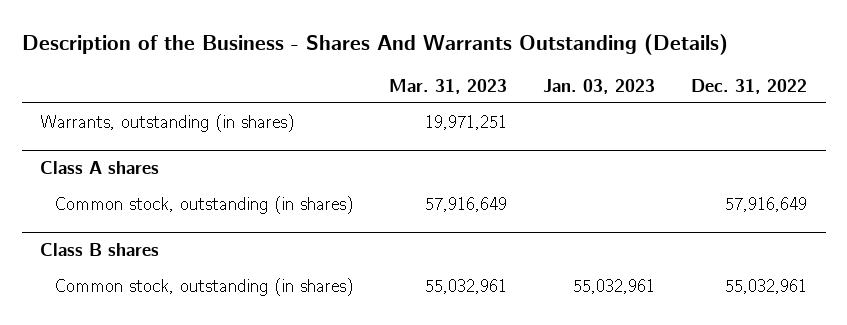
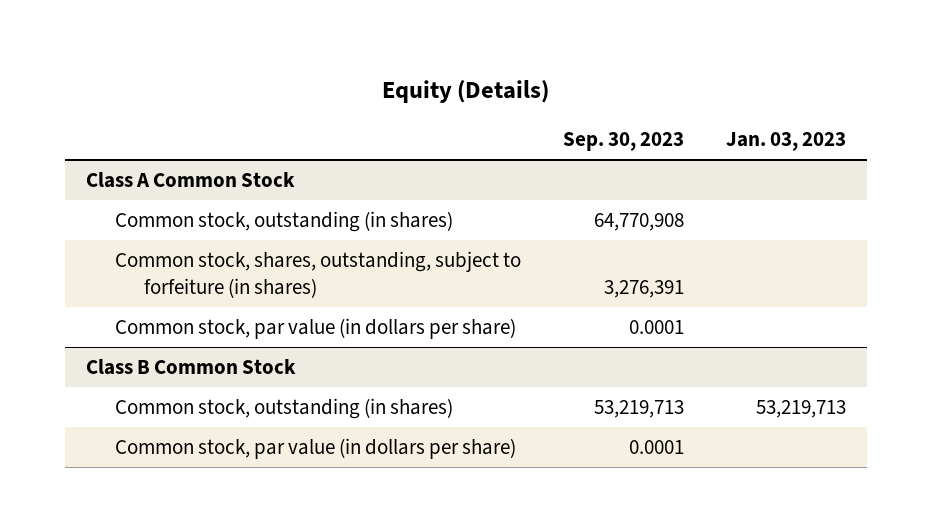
[21,33,728,55] Description of the Business - Shares And Warrants Outstanding (Details) -> [382,79,550,103] Equity (Details)
[389,78,508,94] Mar. 31, 2023 -> none
[691,78,808,94] Dec. 31, 2022 -> none
none -> [563,131,685,151] Sep. 30, 2023
[39,113,294,132] Warrants, outstanding (in shares) -> none
[39,161,159,175] Class A shares -> [85,172,295,189] Class A Common Stock
none -> [114,251,521,298] Common stock, shares, outstanding, subject to forfeiture (in shares)
none -> [114,318,516,340] Common stock, par value (in dollars per share)
[39,243,159,257] Class B shares -> [85,359,296,376] Class B Common Stock
[573,278,656,294] 55,032,961 -> [756,400,847,419] 53,219,713
none -> [114,438,516,460] Common stock, par value (in dollars per share)

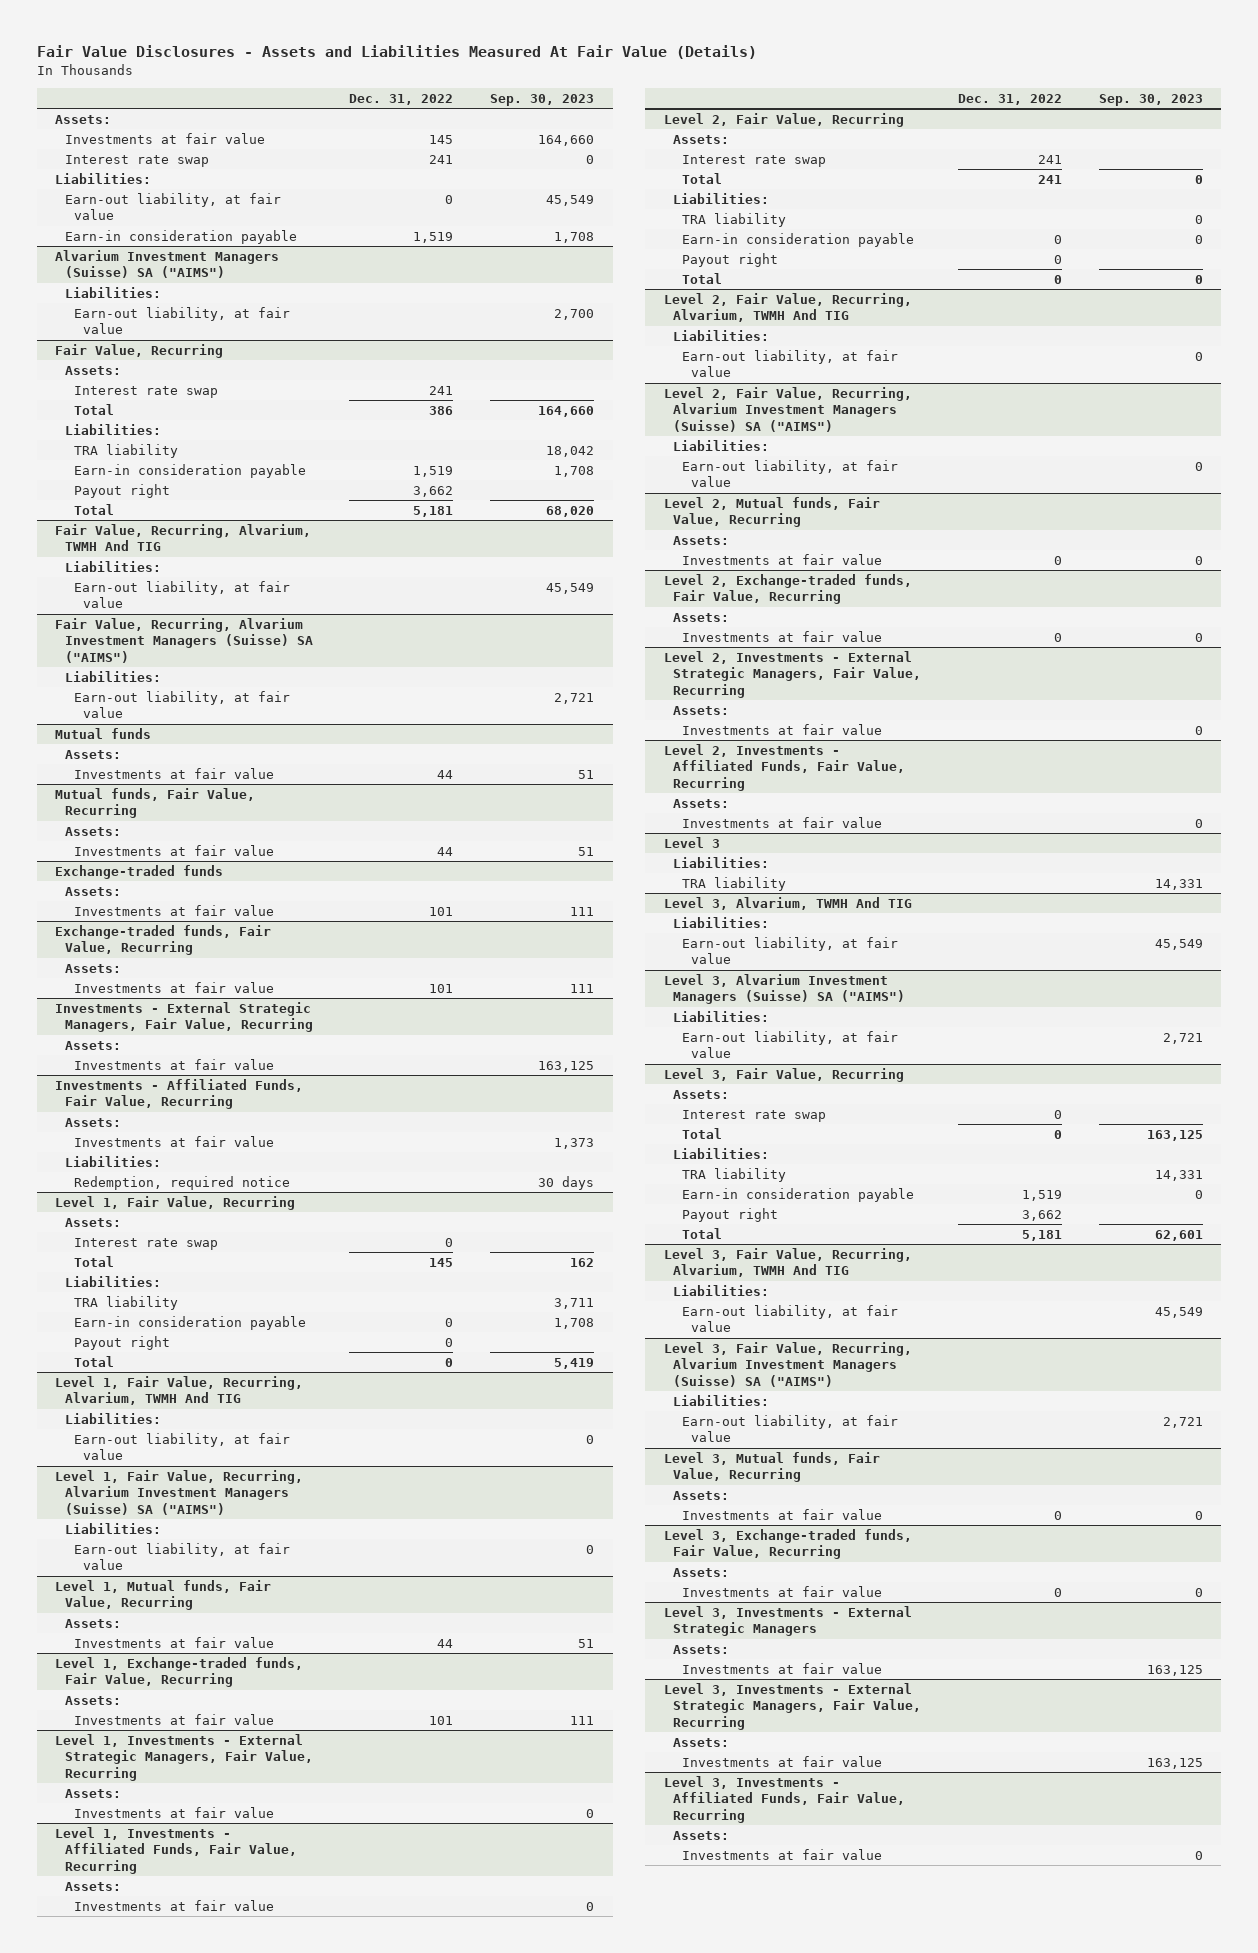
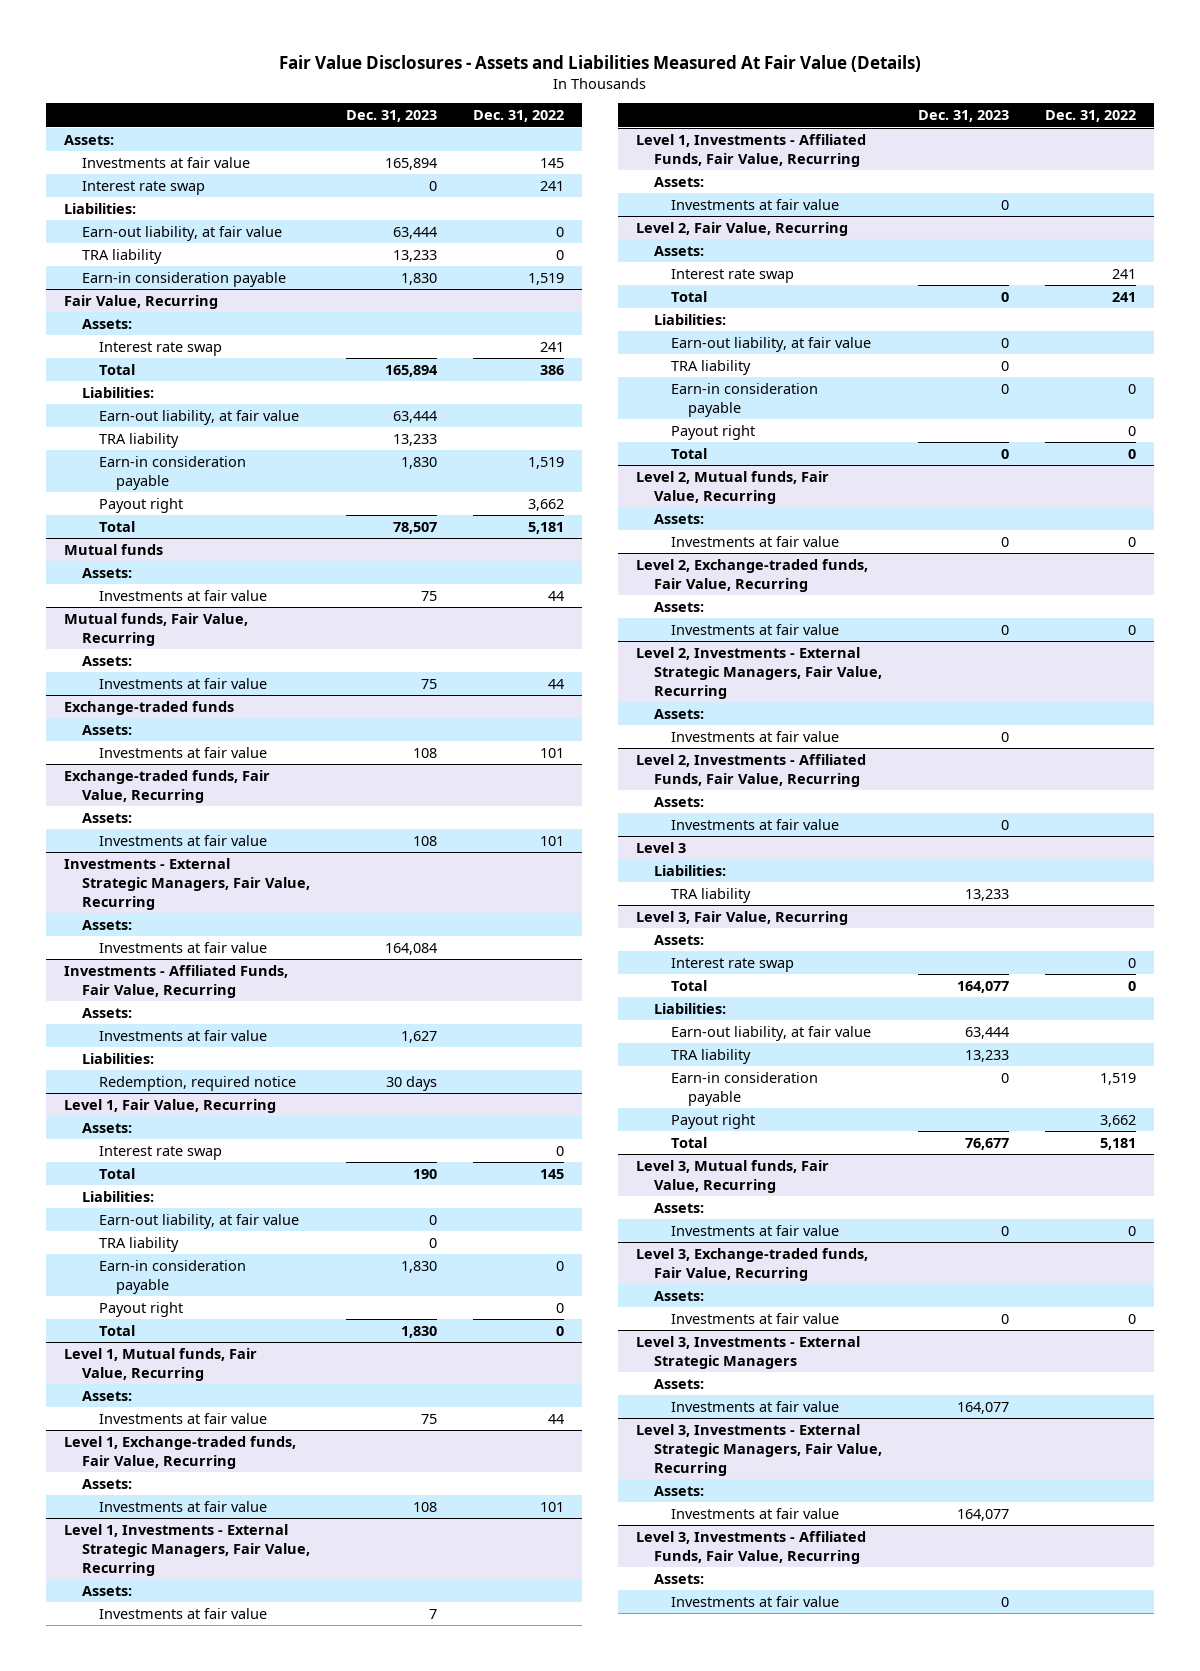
[490,93,595,106] Sep. 30, 2023 -> none
none -> [345,110,437,123] Dec. 31, 2023
none -> [81,249,162,265] TRA liability
[55,249,280,279] Alvarium Investment Managers (Suisse) SA ("AIMS") -> none
[64,286,161,298] Liabilities: -> none
[73,306,290,335] Earn-out liability, at fair value -> none
none -> [98,410,299,426] Earn-out liability, at fair value
[55,523,312,552] Fair Value, Recurring, Alvarium, TWMH And TIG -> none
[64,560,161,572] Liabilities: -> none
[73,580,290,609] Earn-out liability, at fair value -> none
[55,617,313,663] Fair Value, Recurring, Alvarium Investment Managers (Suisse) SA ("AIMS") -> none
[64,670,161,682] Liabilities: -> none
[73,690,290,719] Earn-out liability, at fair value -> none
none -> [98,1214,299,1230] Earn-out liability, at fair value
[55,1375,304,1406] Level 1, Fair Value, Recurring, Alvarium, TWMH And TIG -> none
[64,1412,161,1424] Liabilities: -> none
[73,1432,290,1461] Earn-out liability, at fair value -> none
[55,1469,304,1515] Level 1, Fair Value, Recurring, Alvarium Investment Managers (Suisse) SA ("AIMS") -> none
[64,1522,161,1534] Liabilities: -> none
[73,1542,290,1571] Earn-out liability, at fair value -> none
none -> [670,337,871,353] Earn-out liability, at fair value
[663,292,912,323] Level 2, Fair Value, Recurring, Alvarium, TWMH And TIG -> none
[672,329,769,341] Liabilities: -> none
[682,349,899,378] Earn-out liability, at fair value -> none
[663,386,912,432] Level 2, Fair Value, Recurring, Alvarium Investment Managers (Suisse) SA ("AIMS") -> none
[672,439,769,451] Liabilities: -> none
[682,459,899,488] Earn-out liability, at fair value -> none
[663,896,912,910] Level 3, Alvarium, TWMH And TIG -> none
[672,916,769,928] Liabilities: -> none
[682,936,899,965] Earn-out liability, at fair value -> none
[663,973,905,1005] Level 3, Alvarium Investment Managers (Suisse) SA ("AIMS") -> none
[672,1010,769,1022] Liabilities: -> none
[682,1030,899,1059] Earn-out liability, at fair value -> none
none -> [670,1026,871,1042] Earn-out liability, at fair value
[663,1247,912,1278] Level 3, Fair Value, Recurring, Alvarium, TWMH And TIG -> none
[672,1284,769,1296] Liabilities: -> none
[682,1304,899,1333] Earn-out liability, at fair value -> none
[663,1341,912,1387] Level 3, Fair Value, Recurring, Alvarium Investment Managers (Suisse) SA ("AIMS") -> none
[672,1394,769,1406] Liabilities: -> none
[682,1414,899,1443] Earn-out liability, at fair value -> none

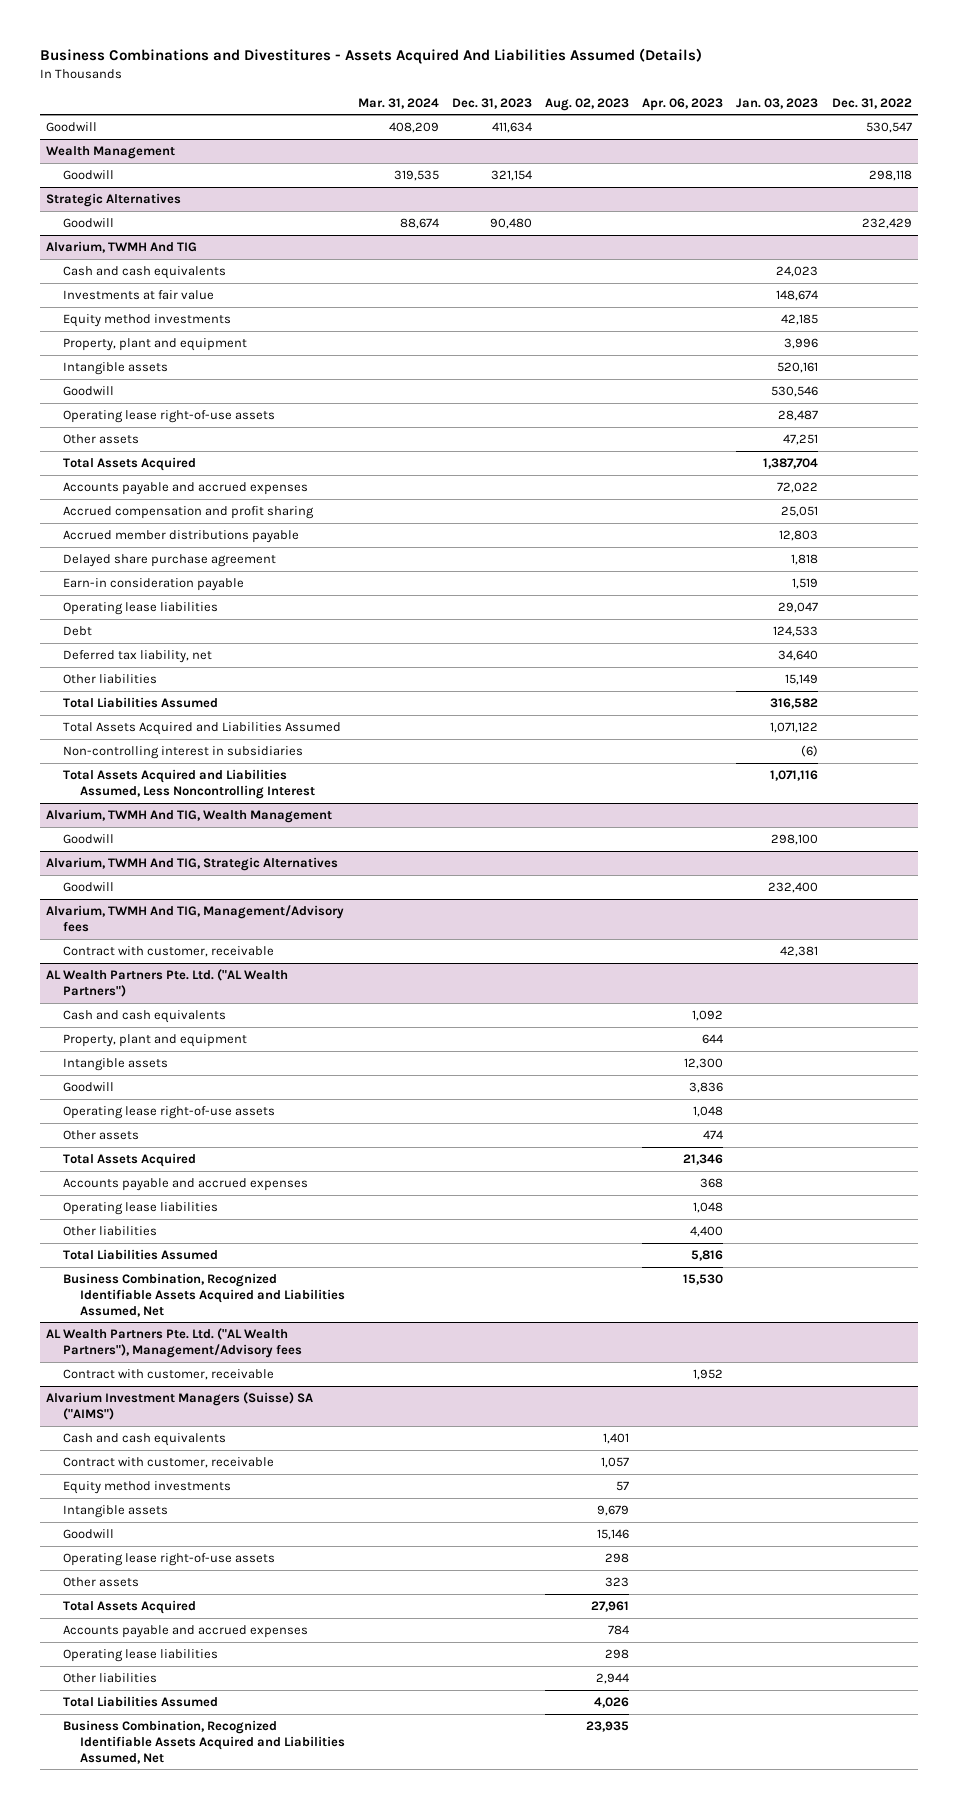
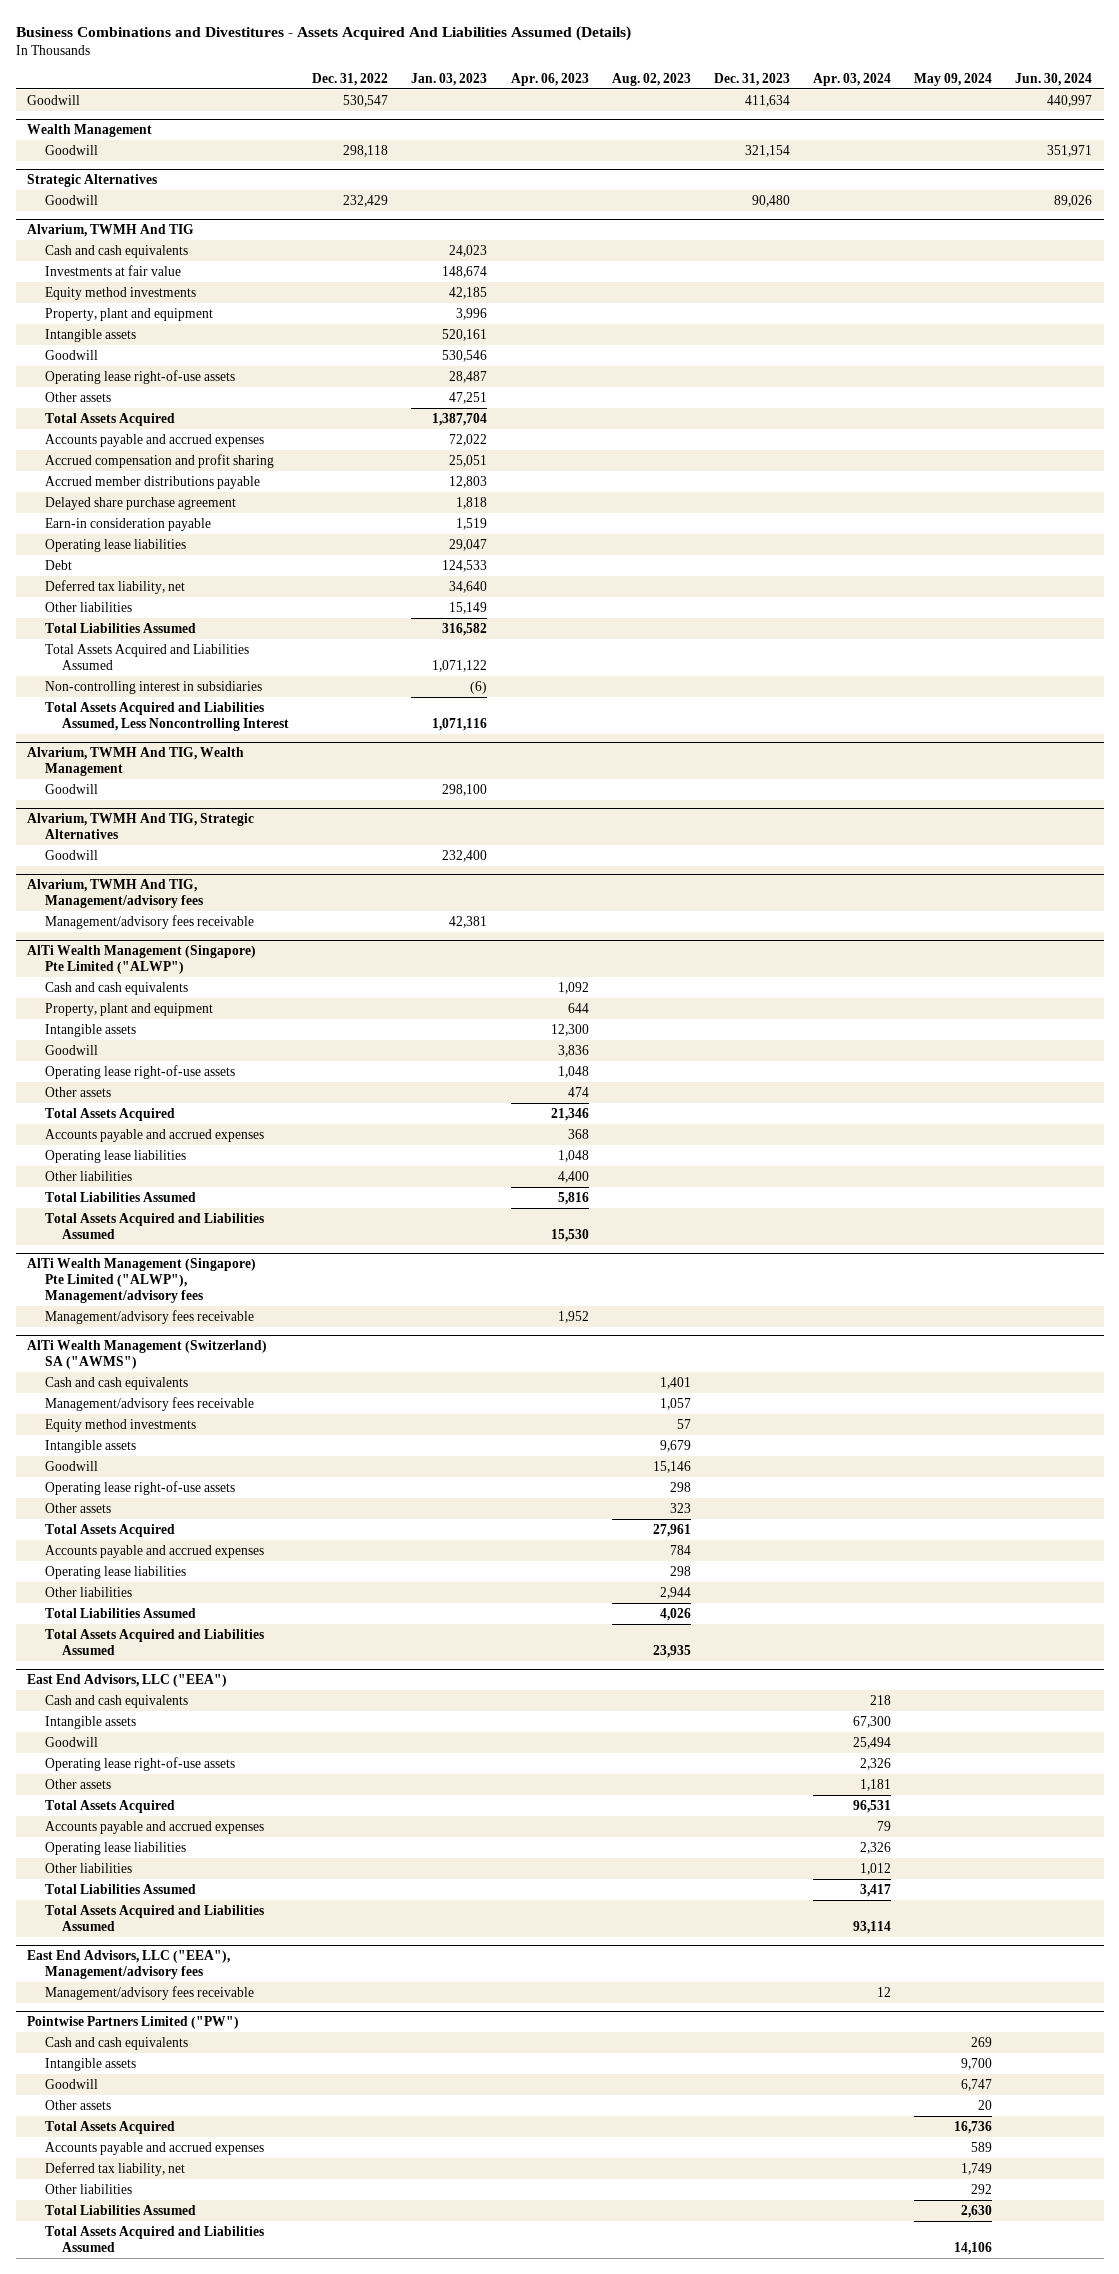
[358,97,440,109] Mar. 31, 2024 -> none
none -> [812,73,891,87] Apr. 03, 2024
none -> [914,73,993,87] May 09, 2024
none -> [1015,73,1093,87] Jun. 30, 2024
[46,905,345,932] Alvarium, TWMH And TIG, Management/Advisory fees -> [27,878,203,908] Alvarium, TWMH And TIG, Management/advisory fees
[63,946,275,958] Contract with customer, receivable -> [44,914,254,929] Management/advisory fees receivable
[46,969,289,997] AL Wealth Partners Pte. Ltd. ("AL Wealth Partners") -> [27,944,257,974] AlTi Wealth Management (Singapore) Pte Limited ("ALWP")
[46,1328,303,1358] AL Wealth Partners Pte. Ltd. ("AL Wealth Partners"), Management/Advisory fees -> none
[63,1369,275,1381] Contract with customer, receivable -> none
[63,1273,345,1317] Business Combination, Recognized Identifiable Assets Acquired and Liabilities Assumed, Net -> [44,1212,264,1239] Total Assets Acquired and Liabilities Assumed
none -> [27,1257,257,1303] AlTi Wealth Management (Singapore) Pte Limited ("ALWP"), Management/advisory fees
none -> [44,1309,254,1324] Management/advisory fees receivable
[46,1392,314,1420] Alvarium Investment Managers (Suisse) SA ("AIMS") -> [27,1339,268,1369] AlTi Wealth Management (Switzerland) SA ("AWMS")
[63,1457,275,1469] Contract with customer, receivable -> [44,1396,254,1411] Management/advisory fees receivable
[63,1720,345,1764] Business Combination, Recognized Identifiable Assets Acquired and Liabilities Assumed, Net -> [44,1628,264,1655] Total Assets Acquired and Liabilities Assumed
none -> [27,1673,228,1687] East End Advisors, LLC ("EEA")
none -> [44,1694,188,1708] Cash and cash equivalents
none -> [44,1715,136,1729] Intangible assets
none -> [44,1736,98,1747] Goodwill
none -> [44,1756,235,1771] Operating lease right-of-use assets
none -> [44,1778,111,1789] Other assets
none -> [44,1799,175,1813] Total Assets Acquired
none -> [44,1820,264,1834] Accounts payable and accrued expenses
none -> [44,1841,186,1855] Operating lease liabilities
none -> [44,1862,132,1873] Other liabilities
none -> [44,1883,196,1894] Total Liabilities Assumed
none -> [44,1904,264,1931] Total Assets Acquired and Liabilities Assumed
none -> [27,1949,231,1979] East End Advisors, LLC ("EEA"), Management/advisory fees
none -> [44,1985,254,2000] Management/advisory fees receivable
none -> [27,2015,240,2029] Pointwise Partners Limited ("PW")
none -> [44,2036,188,2050] Cash and cash equivalents
none -> [44,2057,136,2071] Intangible assets
none -> [44,2078,98,2089] Goodwill
none -> [44,2099,111,2110] Other assets
none -> [44,2120,175,2134] Total Assets Acquired
none -> [44,2141,264,2155] Accounts payable and accrued expenses
none -> [44,2161,185,2176] Deferred tax liability, net
none -> [44,2183,132,2194] Other liabilities
none -> [44,2204,196,2215] Total Liabilities Assumed
none -> [44,2225,264,2252] Total Assets Acquired and Liabilities Assumed

